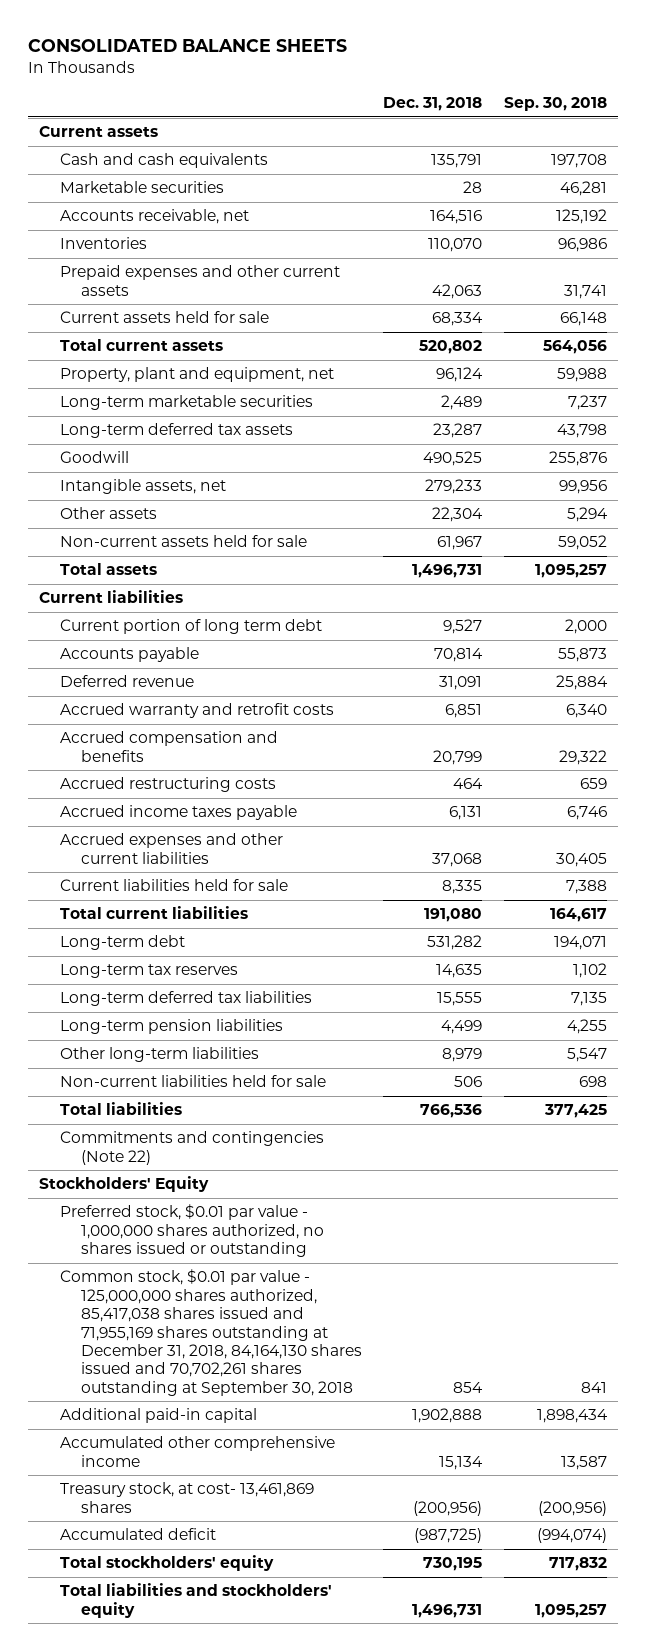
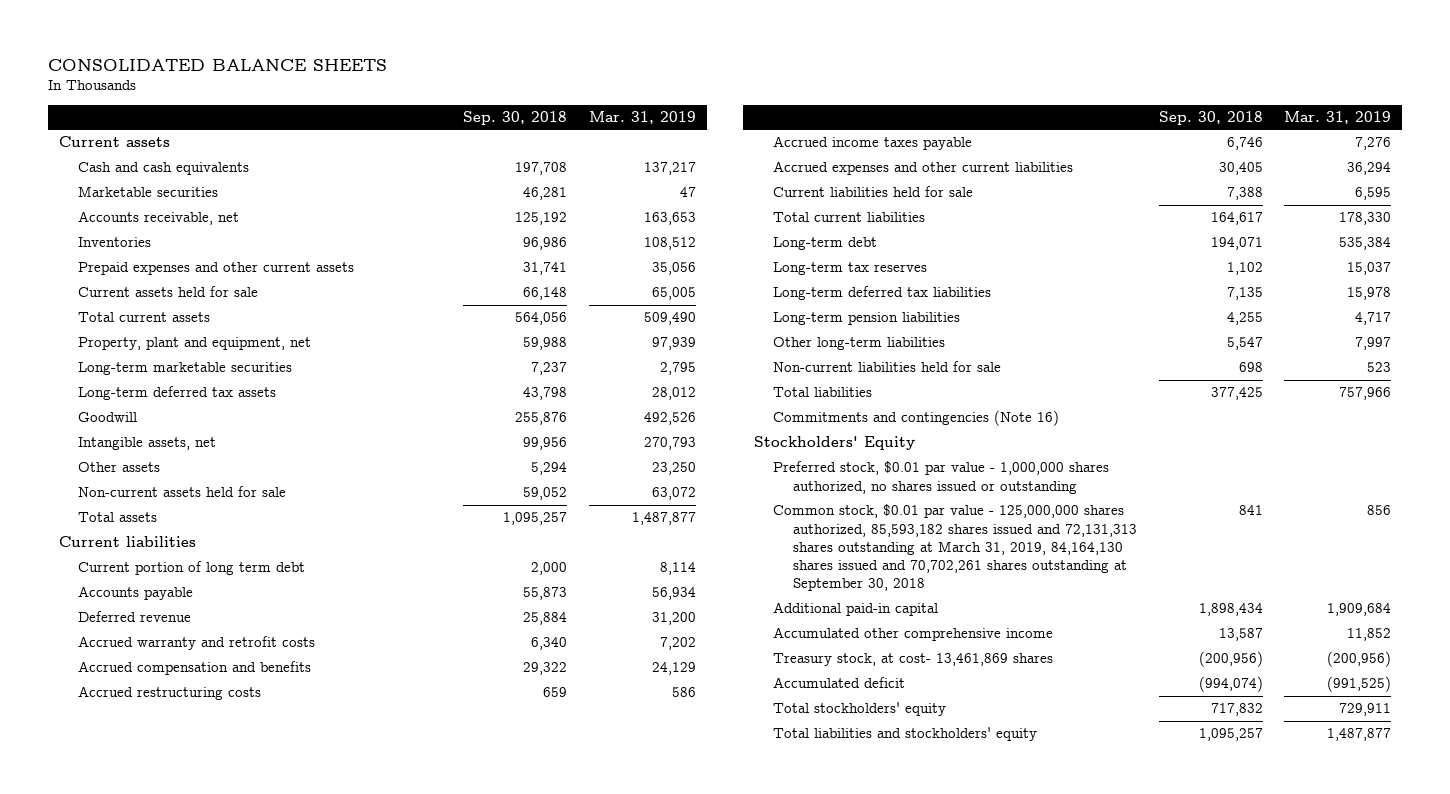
[383,96,483,111] Dec. 31, 2018 -> none
none -> [589,110,697,124] Mar. 31, 2019
[59,1131,324,1165] Commitments and contingencies (Note 22) -> [773,410,1060,427] Commitments and contingencies (Note 16)
[59,1269,362,1396] Common stock, $0.01 par value - 125,000,000 shares authorized, 85,417,038 shares issued and 71,955,169 shares outstanding at December 31, 2018, 84,164,130 shares issued and 70,702,261 shares outstanding at September 30, 2018 -> [773,504,1137,592] Common stock, $0.01 par value - 125,000,000 shares authorized, 85,593,182 shares issued and 72,131,313 shares outstanding at March 31, 2019, 84,164,130 shares issued and 70,702,261 shares outstanding at September 30, 2018

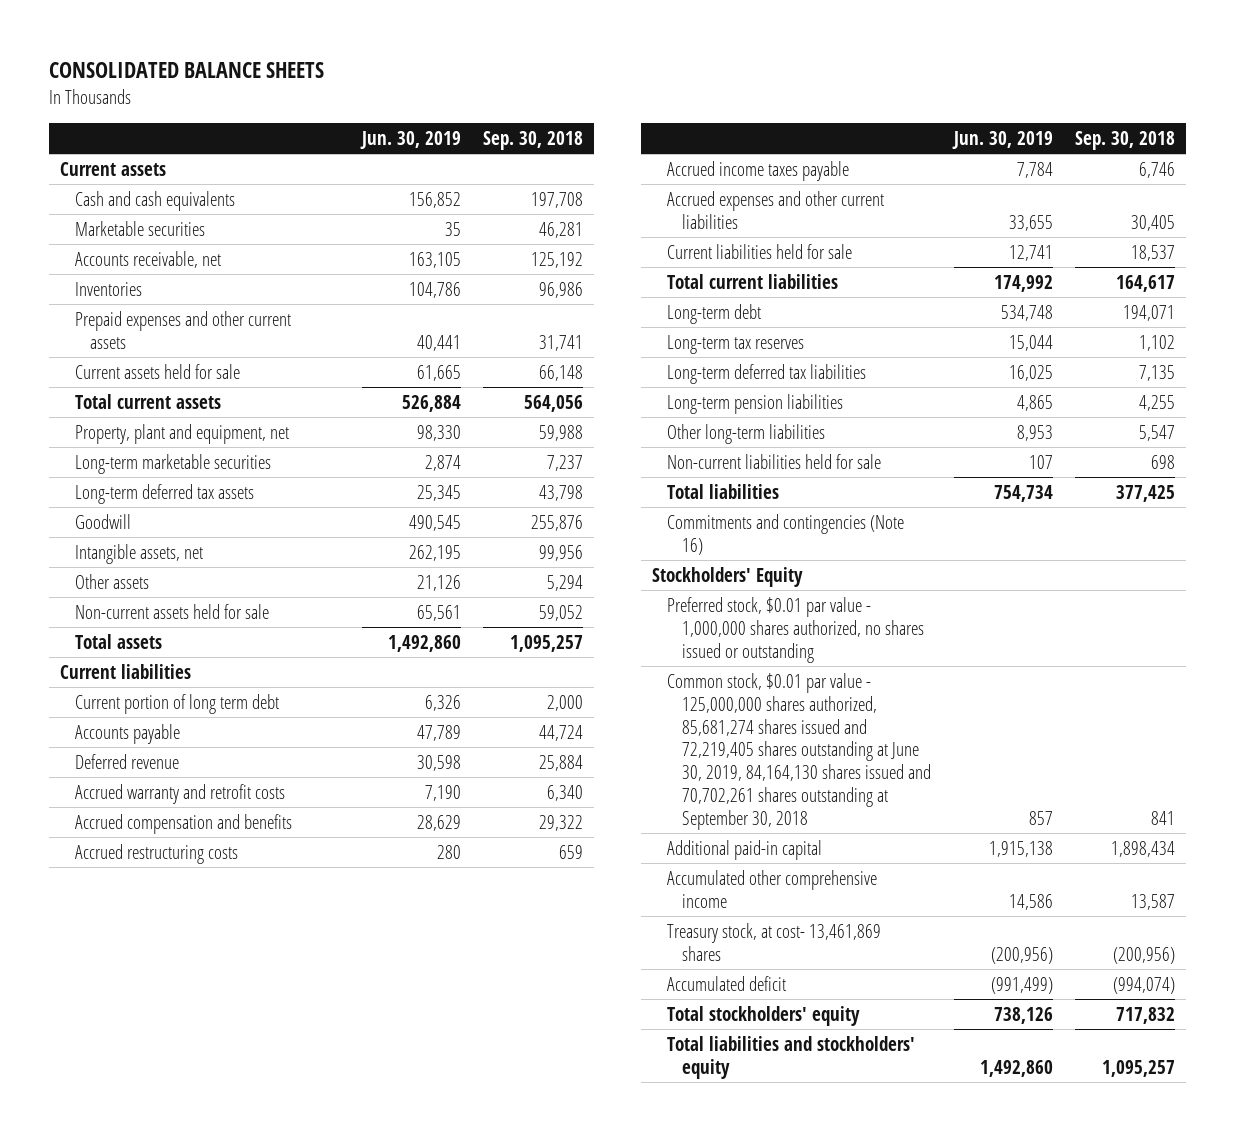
[589,110,697,124] Mar. 31, 2019 -> none
none -> [359,130,461,149] Jun. 30, 2019
[523,587,568,601] 55,873 -> [538,724,583,741] 44,724
[1226,187,1263,201] 7,388 -> [1131,244,1176,261] 18,537
[773,504,1137,592] Common stock, $0.01 par value - 125,000,000 shares authorized, 85,593,182 shares issued and 72,131,313 shares outstanding at March 31, 2019, 84,164,130 shares issued and 70,702,261 shares outstanding at September 30, 2018 -> [667,672,932,830] Common stock, $0.01 par value - 125,000,000 shares authorized, 85,681,274 shares issued and 72,219,405 shares outstanding at June 30, 2019, 84,164,130 shares issued and 70,702,261 shares outstanding at September 30, 2018

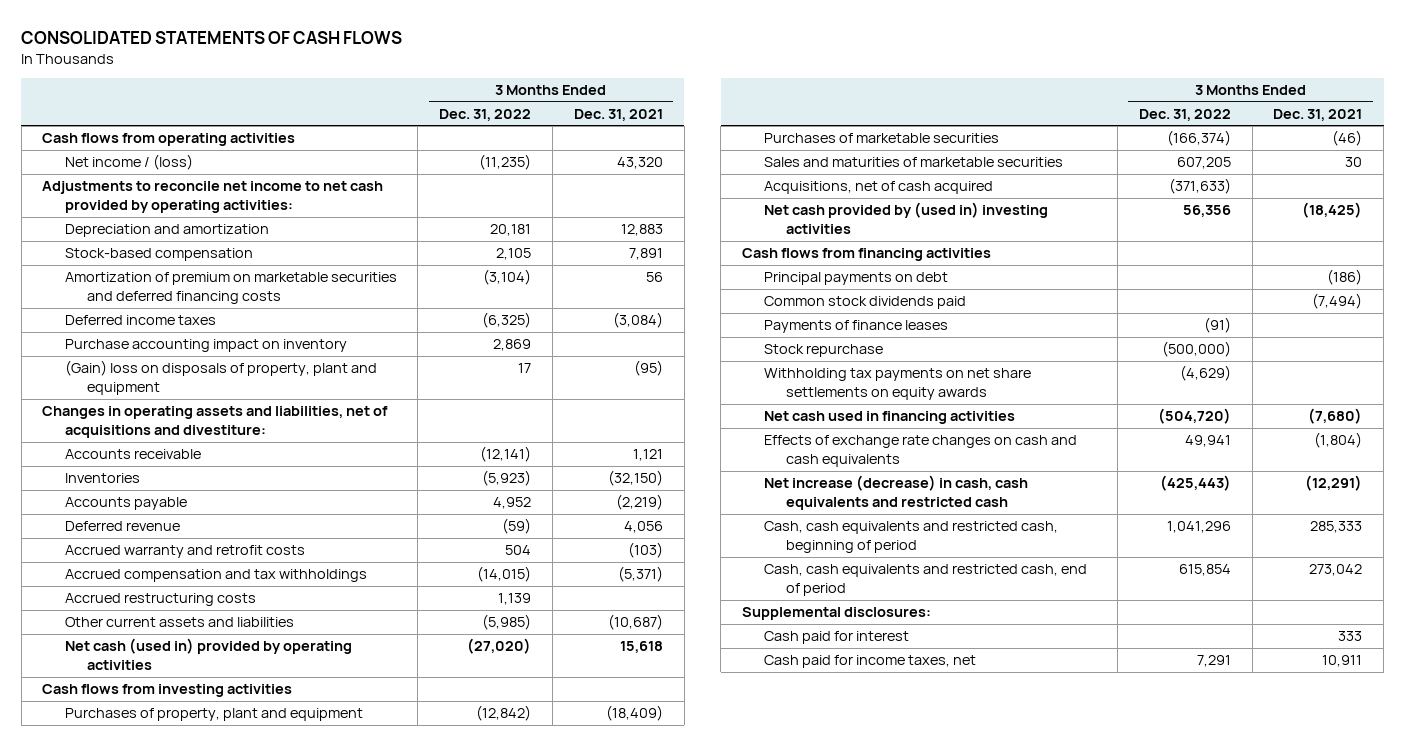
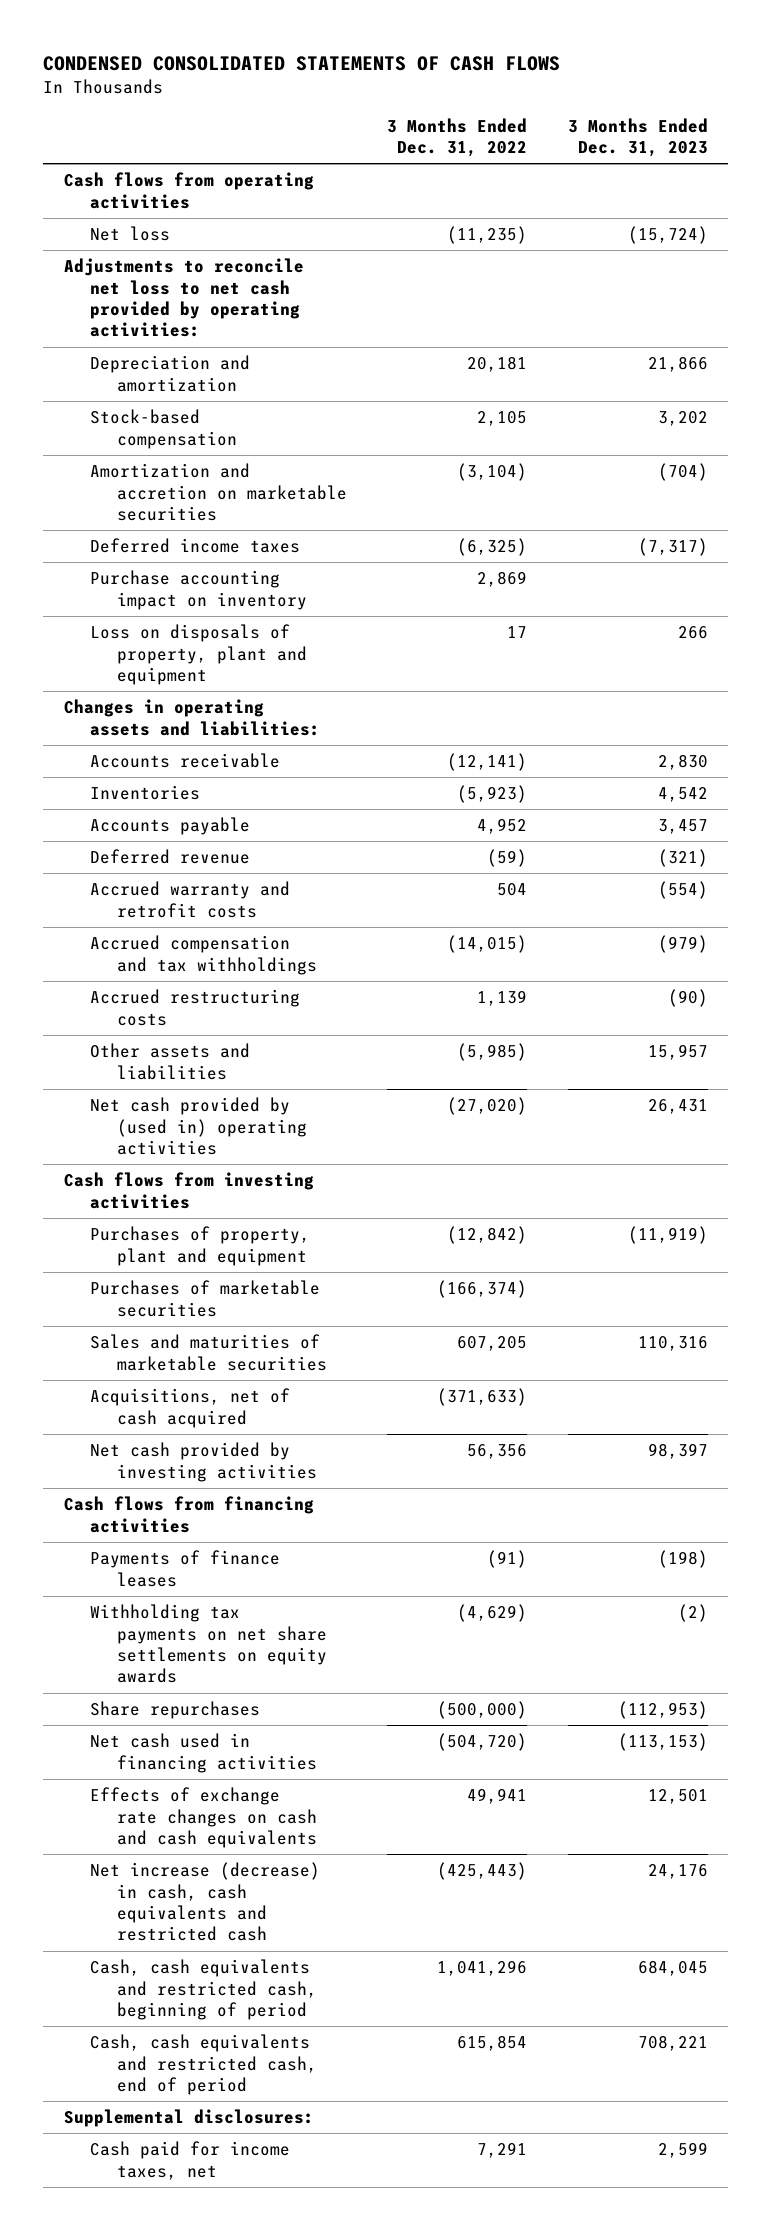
[21,30,403,44] CONSOLIDATED STATEMENTS OF CASH FLOWS -> [43,55,561,71] CONDENSED CONSOLIDATED STATEMENTS OF CASH FLOWS
[573,108,663,121] Dec. 31, 2021 -> none
none -> [567,117,708,158] 3 Months Ended Dec. 31, 2023
[64,154,193,171] Net income / (loss) -> [90,226,171,242] Net loss
[42,181,384,214] Adjustments to reconcile net income to net cash provided by operating activities: -> [63,258,304,338] Adjustments to reconcile net loss to net cash provided by operating activities:
[64,272,397,305] Amortization of premium on marketable securities and deferred financing costs -> [90,463,347,521] Amortization and accretion on marketable securities
[64,360,377,396] (Gain) loss on disposals of property, plant and equipment -> [90,624,307,685] Loss on disposals of property, plant and equipment
[42,406,389,439] Changes in operating assets and liabilities, net of acquisitions and divestiture: -> [63,699,321,736] Changes in operating assets and liabilities:
[64,617,294,628] Other current assets and liabilities -> [90,1043,251,1080] Other assets and liabilities
[64,638,352,671] Net cash (used in) provided by operating activities -> [90,1097,307,1155] Net cash provided by (used in) operating activities
[764,202,1049,235] Net cash provided by (used in) investing activities -> [90,1442,317,1482] Net cash provided by investing activities
[764,272,949,286] Principal payments on debt -> none
[764,296,967,310] Common stock dividends paid -> none
[764,344,884,358] Stock repurchase -> none
none -> [90,1701,261,1720] Share repurchases
[764,631,910,645] Cash paid for interest -> none

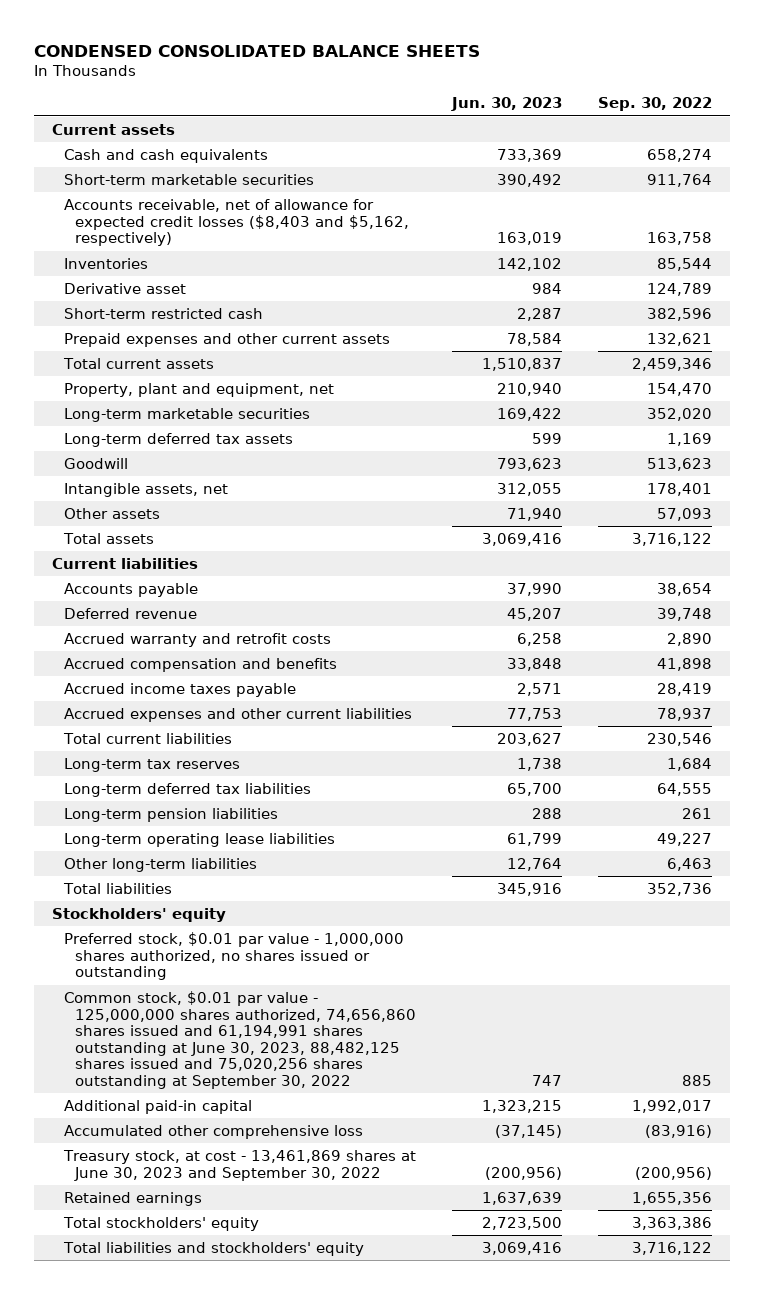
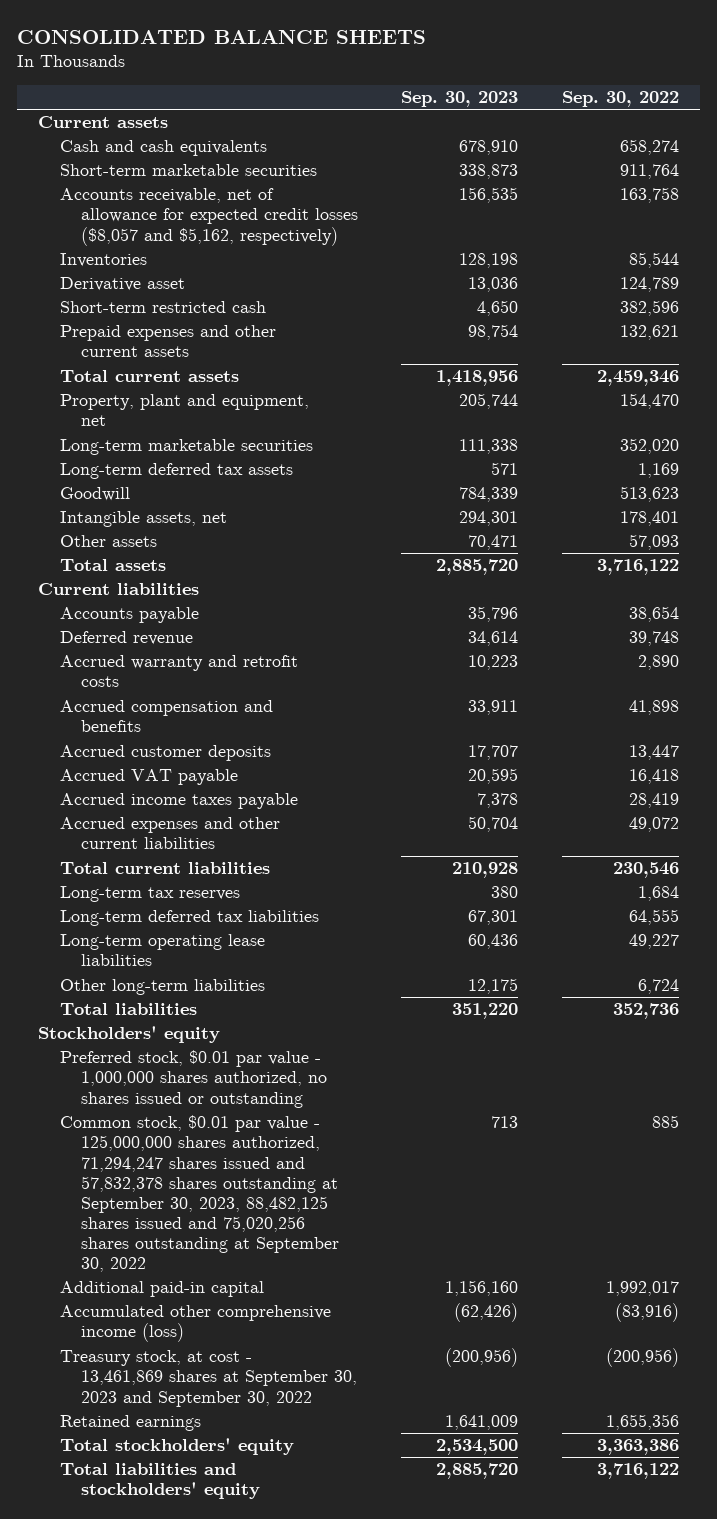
[34,44,481,57] CONDENSED CONSOLIDATED BALANCE SHEETS -> [16,29,426,44] CONSOLIDATED BALANCE SHEETS
[451,97,563,112] Jun. 30, 2023 -> none
none -> [401,91,519,108] Sep. 30, 2023
[63,198,410,247] Accounts receivable, net of allowance for expected credit losses ($8,403 and $5,162, respectively) -> [59,188,359,246] Accounts receivable, net of allowance for expected credit losses ($8,057 and $5,162, respectively)
none -> [59,745,271,762] Accrued customer deposits
none -> [59,769,238,786] Accrued VAT payable
[657,707,713,721] 78,937 -> [628,817,679,833] 49,072
[63,807,278,822] Long-term pension liabilities -> none
[667,857,713,871] 6,463 -> [637,979,679,995] 6,724
[63,990,417,1089] Common stock, $0.01 par value - 125,000,000 shares authorized, 74,656,860 shares issued and 61,194,991 shares outstanding at June 30, 2023, 88,482,125 shares issued and 75,020,256 shares outstanding at September 30, 2022 -> [59,1115,340,1273] Common stock, $0.01 par value - 125,000,000 shares authorized, 71,294,247 shares issued and 57,832,378 shares outstanding at September 30, 2023, 88,482,125 shares issued and 75,020,256 shares outstanding at September 30, 2022
[63,1124,363,1139] Accumulated other comprehensive loss -> [59,1305,331,1343] Accumulated other comprehensive income (loss)
[62,1149,416,1181] Treasury stock, at cost - 13,461,869 shares at June 30, 2023 and September 30, 2022 -> [59,1350,358,1407] Treasury stock, at cost - 13,461,869 shares at September 30, 2023 and September 30, 2022

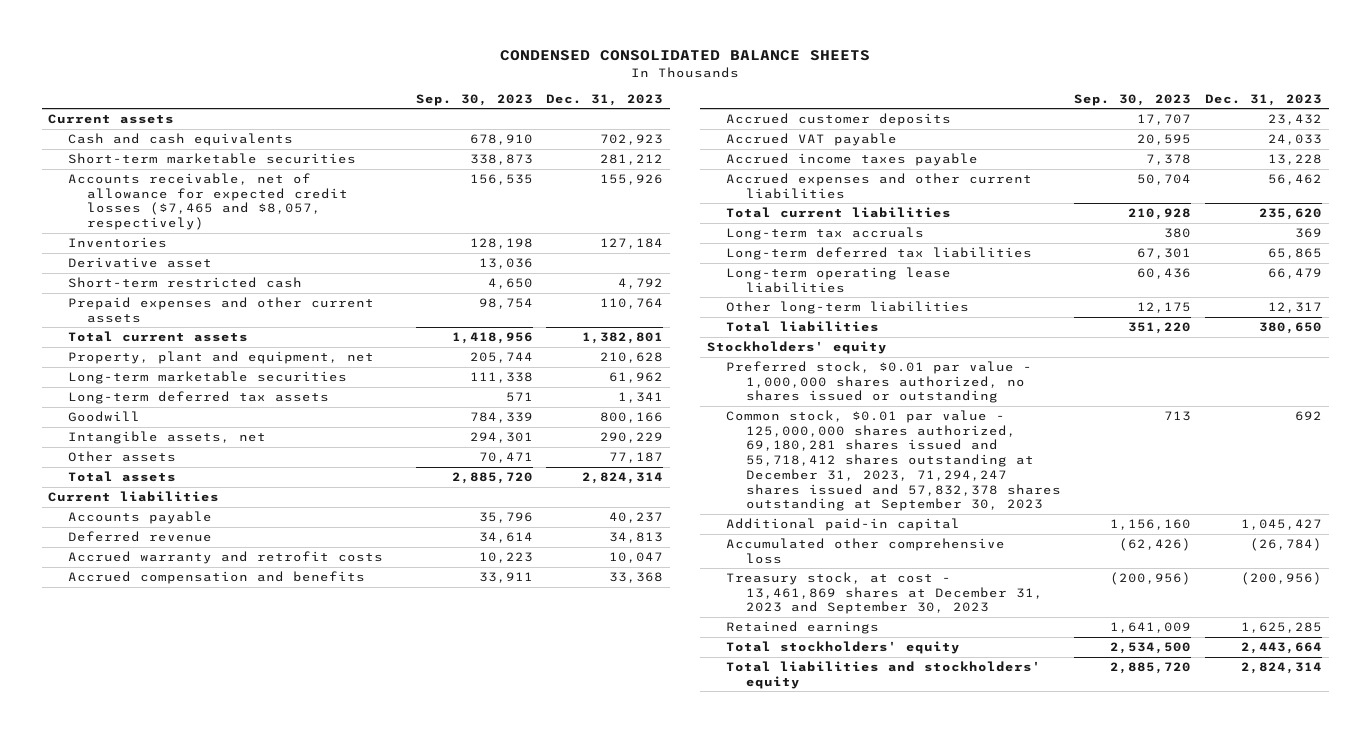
[16,29,426,44] CONSOLIDATED BALANCE SHEETS -> [500,50,871,62] CONDENSED CONSOLIDATED BALANCE SHEETS
[561,91,679,108] Sep. 30, 2022 -> none
none -> [546,93,664,106] Dec. 31, 2023
[59,188,359,246] Accounts receivable, net of allowance for expected credit losses ($8,057 and $5,162, respectively) -> [67,172,348,231] Accounts receivable, net of allowance for expected credit losses ($7,465 and $8,057, respectively)
[59,886,240,903] Long-term tax reserves -> [726,226,925,240] Long-term tax accruals
[59,1115,340,1273] Common stock, $0.01 par value - 125,000,000 shares authorized, 71,294,247 shares issued and 57,832,378 shares outstanding at September 30, 2023, 88,482,125 shares issued and 75,020,256 shares outstanding at September 30, 2022 -> [726,409,1061,512] Common stock, $0.01 par value - 125,000,000 shares authorized, 69,180,281 shares issued and 55,718,412 shares outstanding at December 31, 2023, 71,294,247 shares issued and 57,832,378 shares outstanding at September 30, 2023
[59,1305,331,1343] Accumulated other comprehensive income (loss) -> [726,537,1006,564] Accumulated other comprehensive loss
[59,1350,358,1407] Treasury stock, at cost - 13,461,869 shares at September 30, 2023 and September 30, 2022 -> [726,571,1043,615] Treasury stock, at cost - 13,461,869 shares at December 31, 2023 and September 30, 2023

